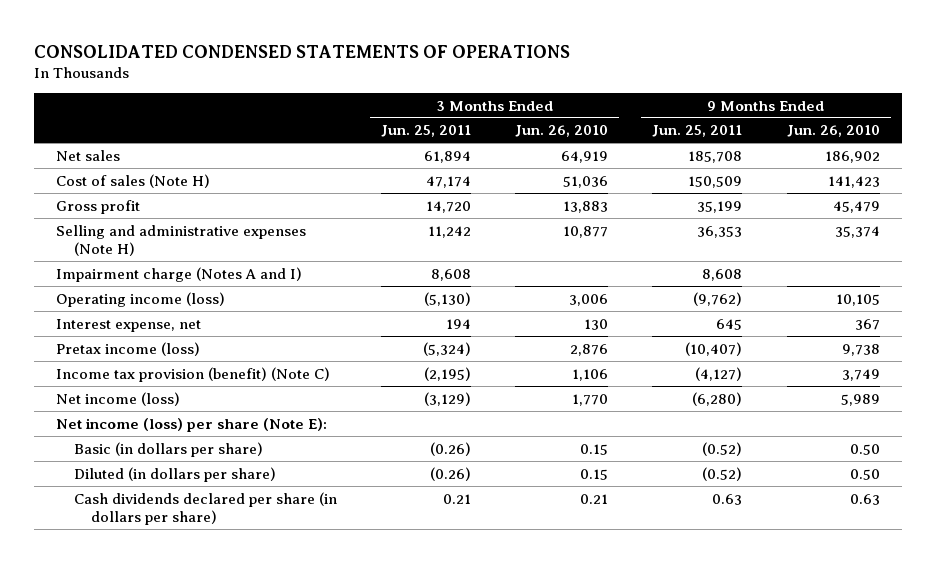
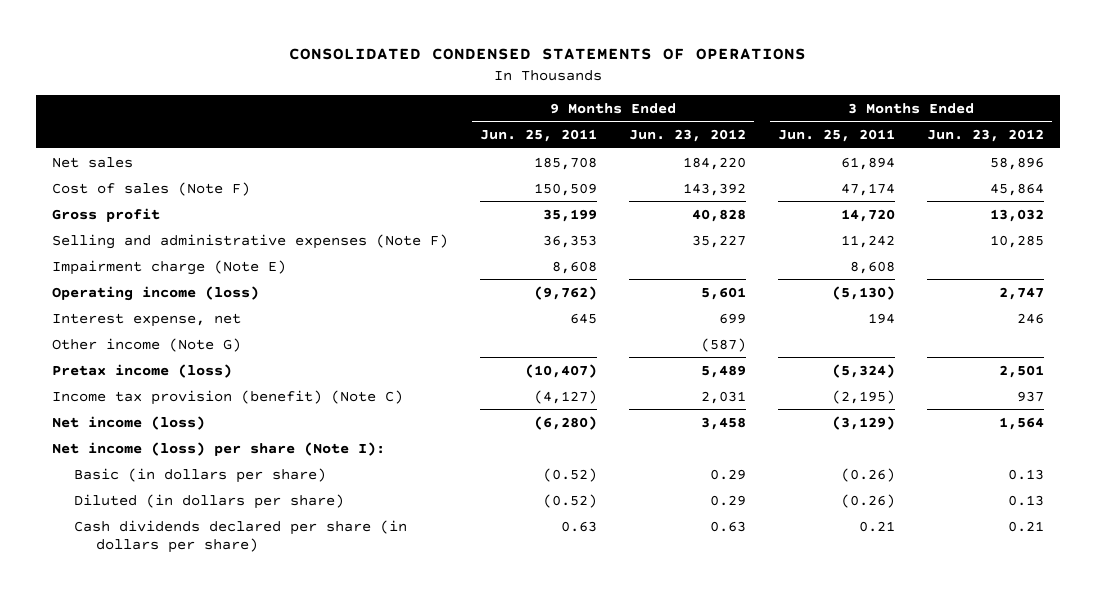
[515,125,609,138] Jun. 26, 2010 -> none
[786,125,880,138] Jun. 26, 2010 -> none
none -> [628,129,746,143] Jun. 23, 2012
none -> [926,129,1044,143] Jun. 23, 2012
[56,173,211,188] Cost of sales (Note H) -> [51,181,250,196] Cost of sales (Note F)
[56,224,307,257] Selling and administrative expenses (Note H) -> [51,233,448,249] Selling and administrative expenses (Note F)
[56,266,303,282] Impairment charge (Notes A and I) -> [51,259,286,275] Impairment charge (Note E)
none -> [51,337,241,352] Other income (Note G)
[56,417,328,432] Net income (loss) per share (Note E): -> [51,441,385,456] Net income (loss) per share (Note I):

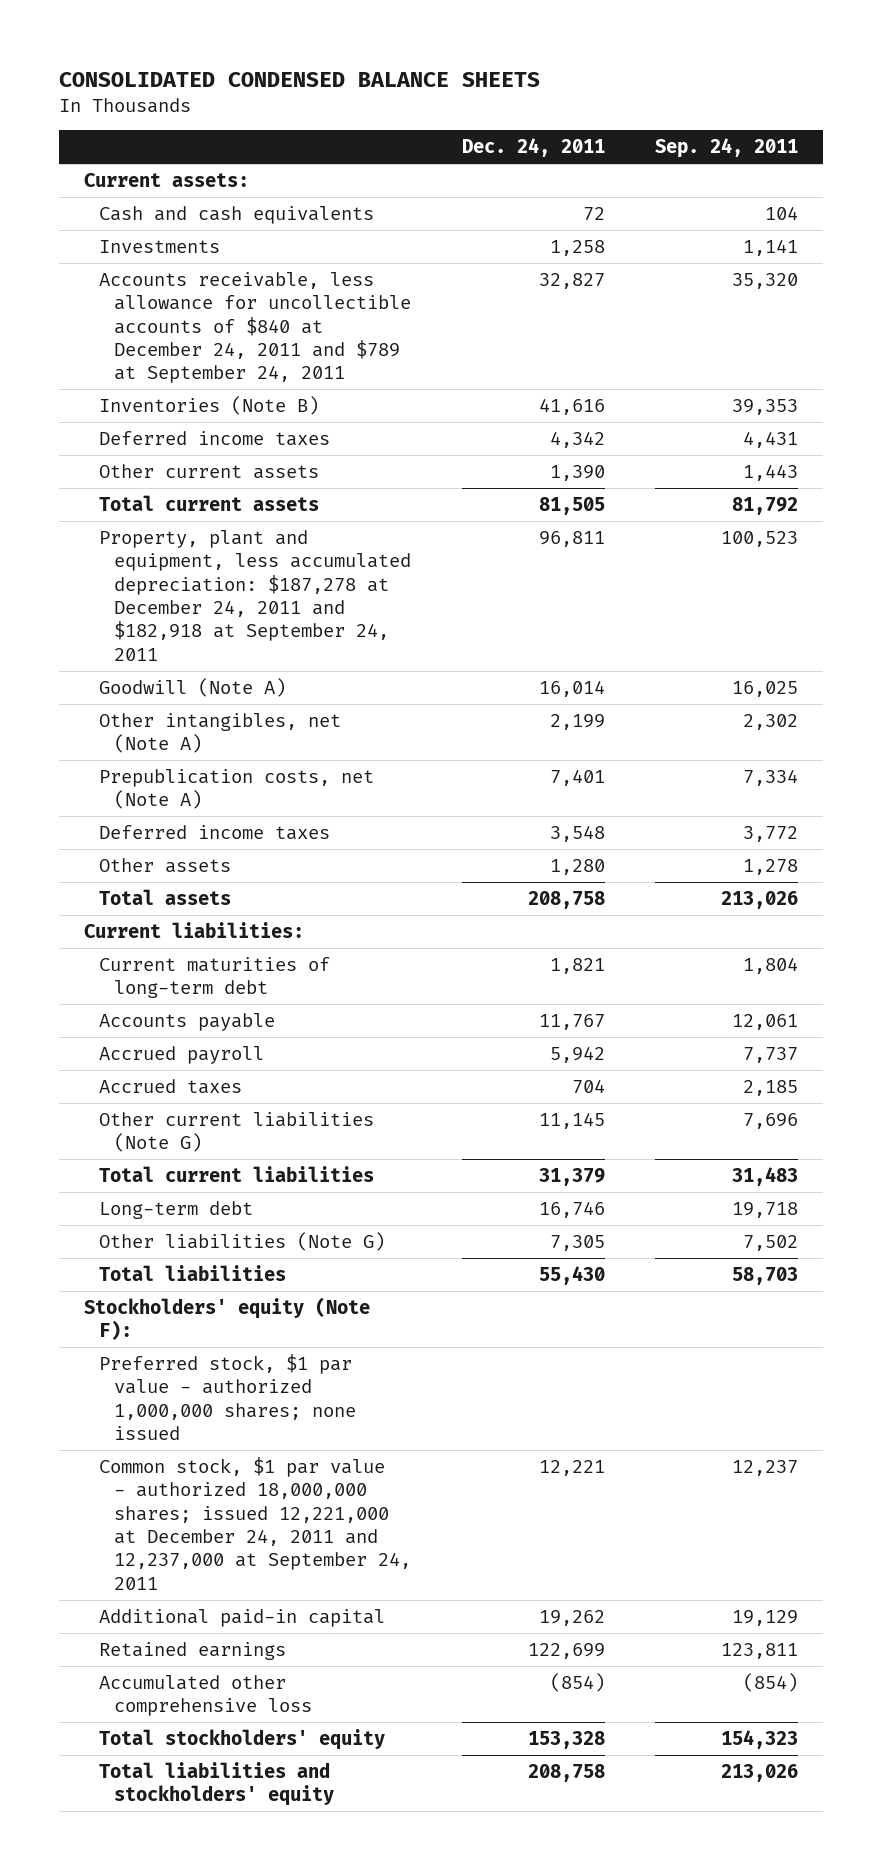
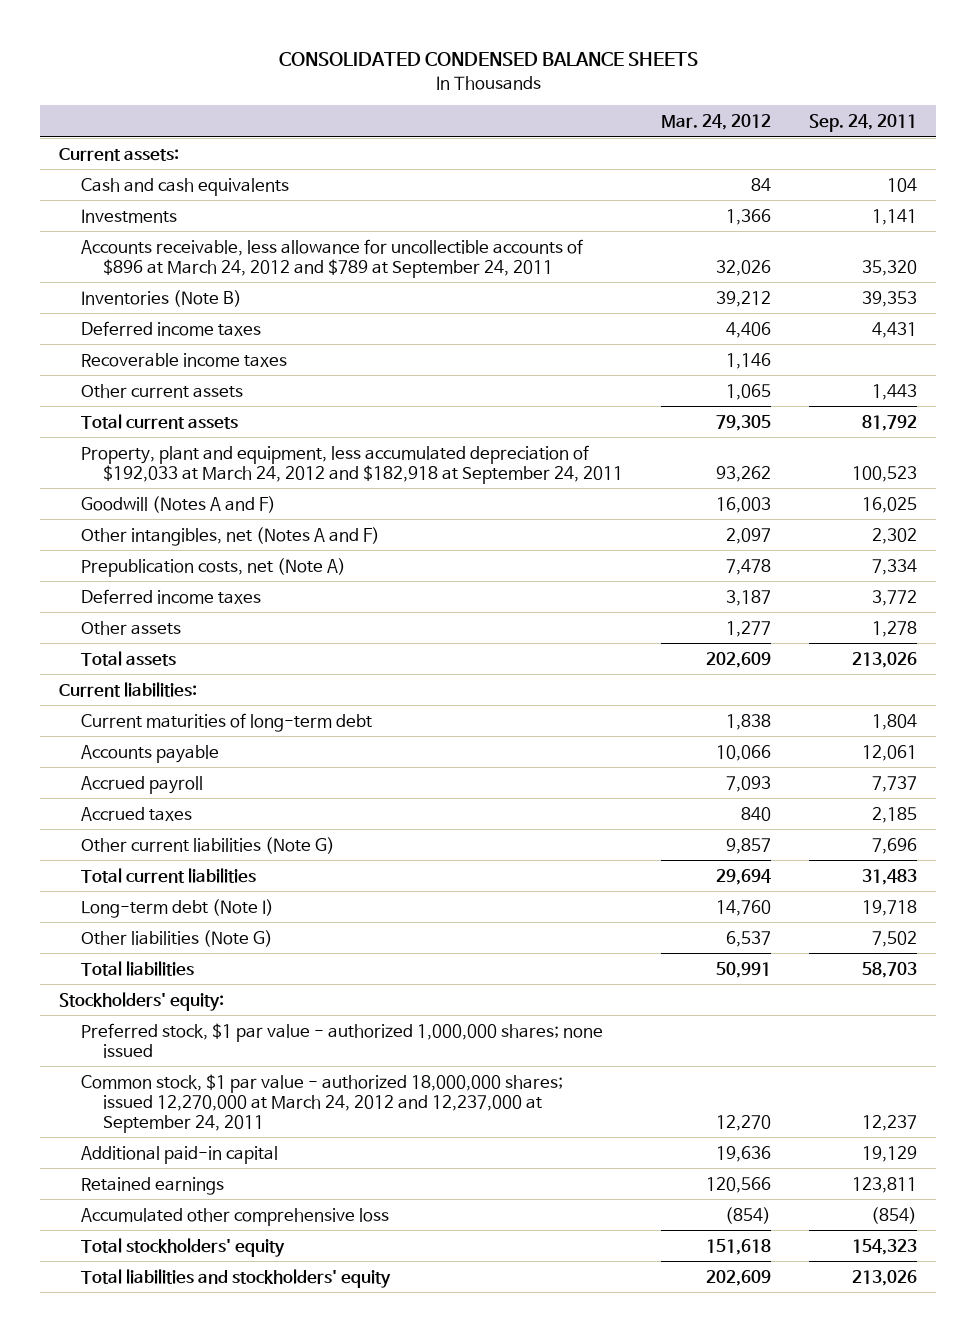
[461,138,605,158] Dec. 24, 2011 -> none
none -> [661,113,772,130] Mar. 24, 2012
[99,271,412,384] Accounts receivable, less allowance for uncollectible accounts of $840 at December 24, 2011 and $789 at September 24, 2011 -> [81,238,584,278] Accounts receivable, less allowance for uncollectible accounts of $896 at March 24, 2012 and $789 at September 24, 2011
none -> [81,352,288,367] Recoverable income taxes
[99,529,412,661] Property, plant and equipment, less accumulated depreciation: $187,278 at December 24, 2011 and $182,918 at September 24, 2011 -> [81,444,624,484] Property, plant and equipment, less accumulated depreciation of $192,033 at March 24, 2012 and $182,918 at September 24, 2011
[99,677,287,697] Goodwill (Note A) -> [81,495,277,513] Goodwill (Notes A and F)
[99,712,342,754] Other intangibles, net (Note A) -> [81,526,381,546] Other intangibles, net (Notes A and F)
[99,1200,254,1219] Long-term debt -> [81,898,275,918] Long-term debt (Note I)
[83,1296,370,1341] Stockholders' equity (Note F): -> [58,991,224,1011] Stockholders' equity:
[99,1456,412,1590] Common stock, $1 par value - authorized 18,000,000 shares; issued 12,221,000 at December 24, 2011 and 12,237,000 at September 24, 2011 -> [81,1073,564,1133] Common stock, $1 par value - authorized 18,000,000 shares; issued 12,270,000 at March 24, 2012 and 12,237,000 at September 24, 2011

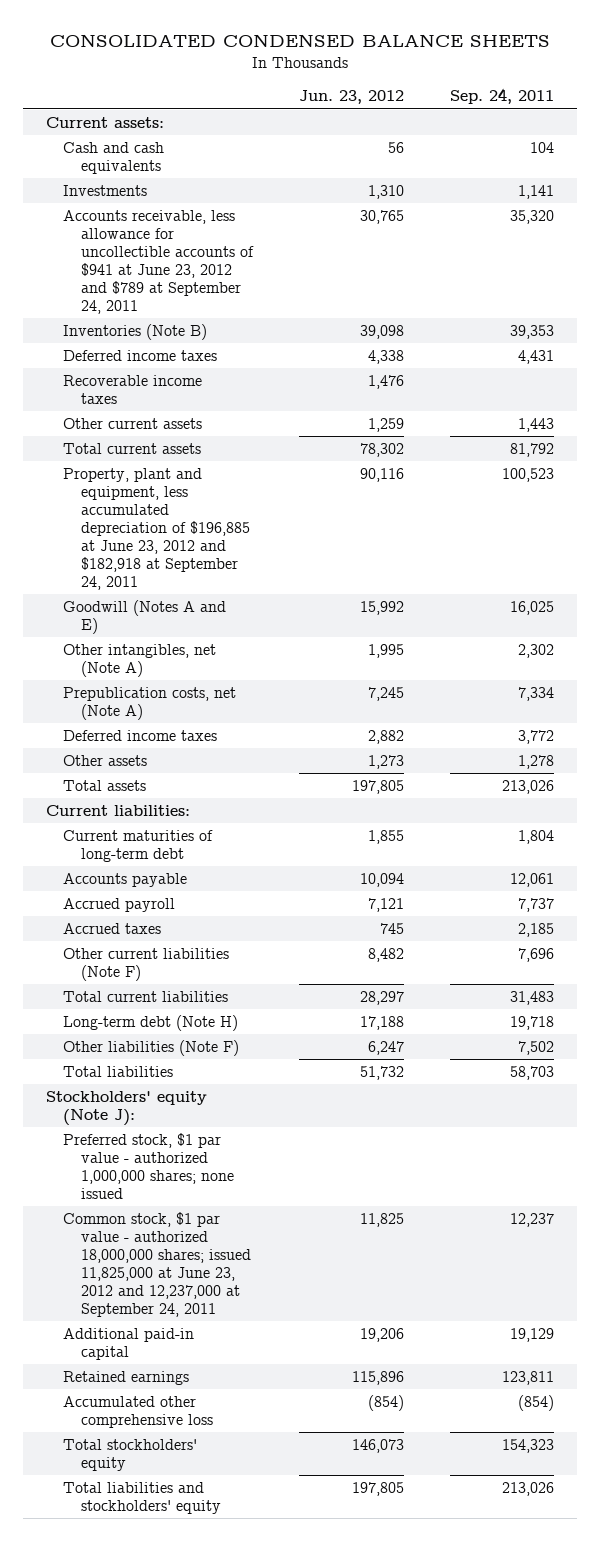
[661,113,772,130] Mar. 24, 2012 -> none
none -> [298,90,404,105] Jun. 23, 2012
[81,238,584,278] Accounts receivable, less allowance for uncollectible accounts of $896 at March 24, 2012 and $789 at September 24, 2011 -> [63,209,254,314] Accounts receivable, less allowance for uncollectible accounts of $941 at June 23, 2012 and $789 at September 24, 2011
[81,444,624,484] Property, plant and equipment, less accumulated depreciation of $192,033 at March 24, 2012 and $182,918 at September 24, 2011 -> [63,467,250,590] Property, plant and equipment, less accumulated depreciation of $196,885 at June 23, 2012 and $182,918 at September 24, 2011
[81,495,277,513] Goodwill (Notes A and F) -> [63,599,227,634] Goodwill (Notes A and E)
[81,526,381,546] Other intangibles, net (Notes A and F) -> [63,643,217,677] Other intangibles, net (Note A)
[81,836,336,854] Other current liabilities (Note G) -> [63,947,230,981] Other current liabilities (Note F)
[81,898,275,918] Long-term debt (Note I) -> [63,1014,239,1031] Long-term debt (Note H)
[81,929,274,947] Other liabilities (Note G) -> [63,1039,240,1056] Other liabilities (Note F)
[58,991,224,1011] Stockholders' equity: -> [46,1090,208,1126] Stockholders' equity (Note J):
[81,1073,564,1133] Common stock, $1 par value - authorized 18,000,000 shares; issued 12,270,000 at March 24, 2012 and 12,237,000 at September 24, 2011 -> [63,1211,251,1317] Common stock, $1 par value - authorized 18,000,000 shares; issued 11,825,000 at June 23, 2012 and 12,237,000 at September 24, 2011

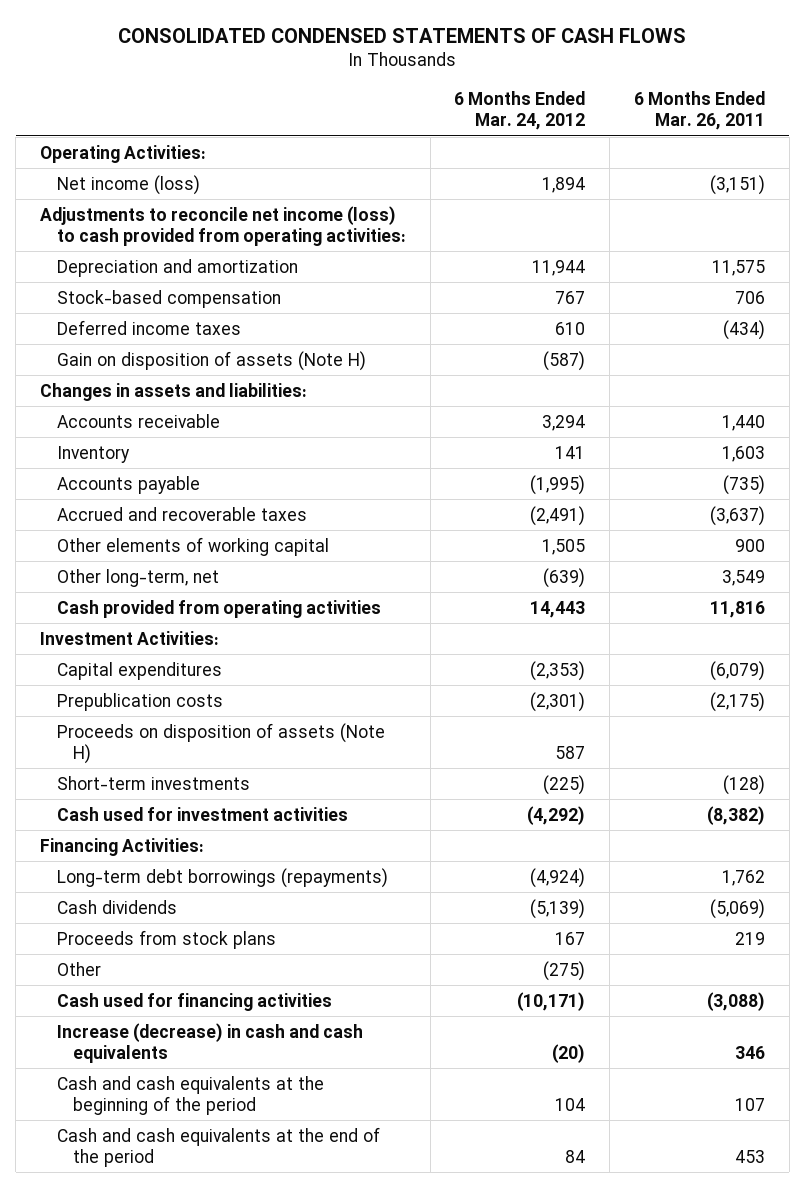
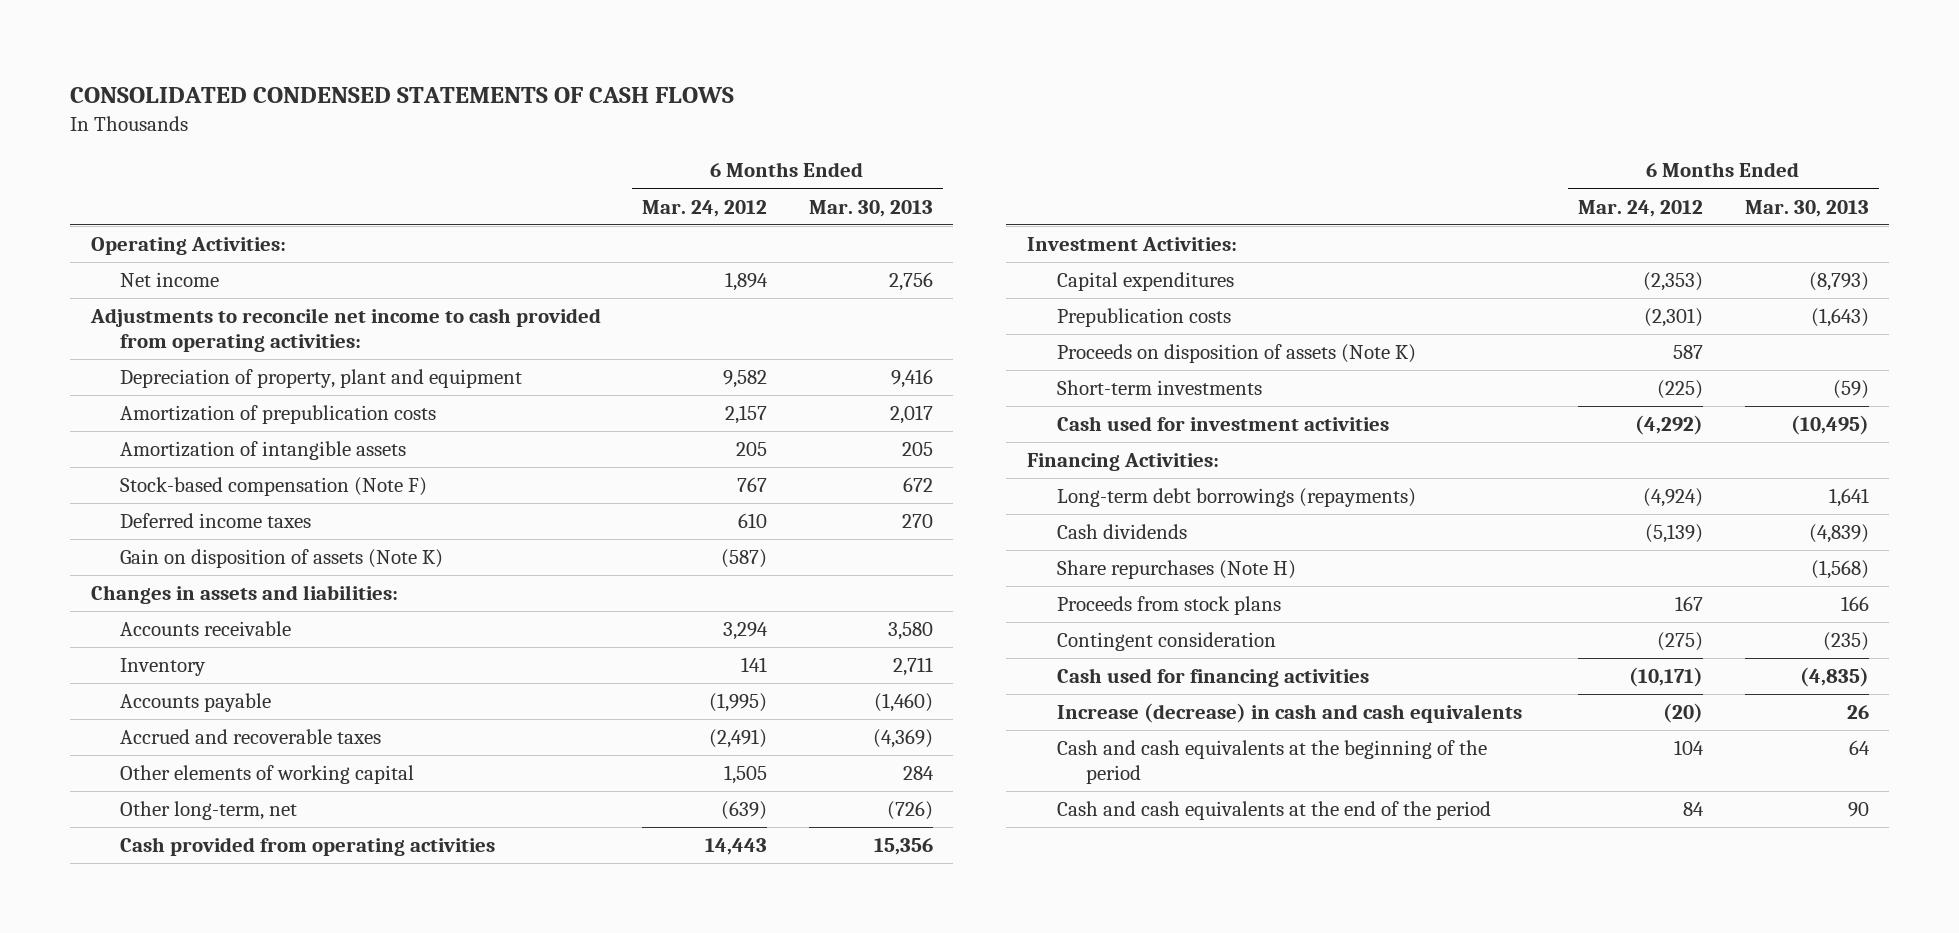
[633,91,765,131] 6 Months Ended Mar. 26, 2011 -> none
none -> [808,199,933,217] Mar. 30, 2013
[56,258,298,277] Depreciation and amortization -> none
[56,174,200,195] Net income (loss) -> [120,272,220,288] Net income
[40,205,406,246] Adjustments to reconcile net income (loss) to cash provided from operating activities: -> [89,308,601,352] Adjustments to reconcile net income to cash provided from operating activities:
none -> [120,369,523,389] Depreciation of property, plant and equipment
none -> [120,405,437,425] Amortization of prepublication costs
none -> [120,441,407,461] Amortization of intangible assets
[56,289,281,308] Stock-based compensation -> [120,477,428,497] Stock-based compensation (Note F)
[56,350,366,371] Gain on disposition of assets (Note H) -> [120,549,444,569] Gain on disposition of assets (Note K)
[56,722,385,764] Proceeds on disposition of assets (Note H) -> [1056,344,1416,364] Proceeds on disposition of assets (Note K)
none -> [1056,560,1296,580] Share repurchases (Note H)
[56,961,101,976] Other -> [1056,632,1276,652] Contingent consideration

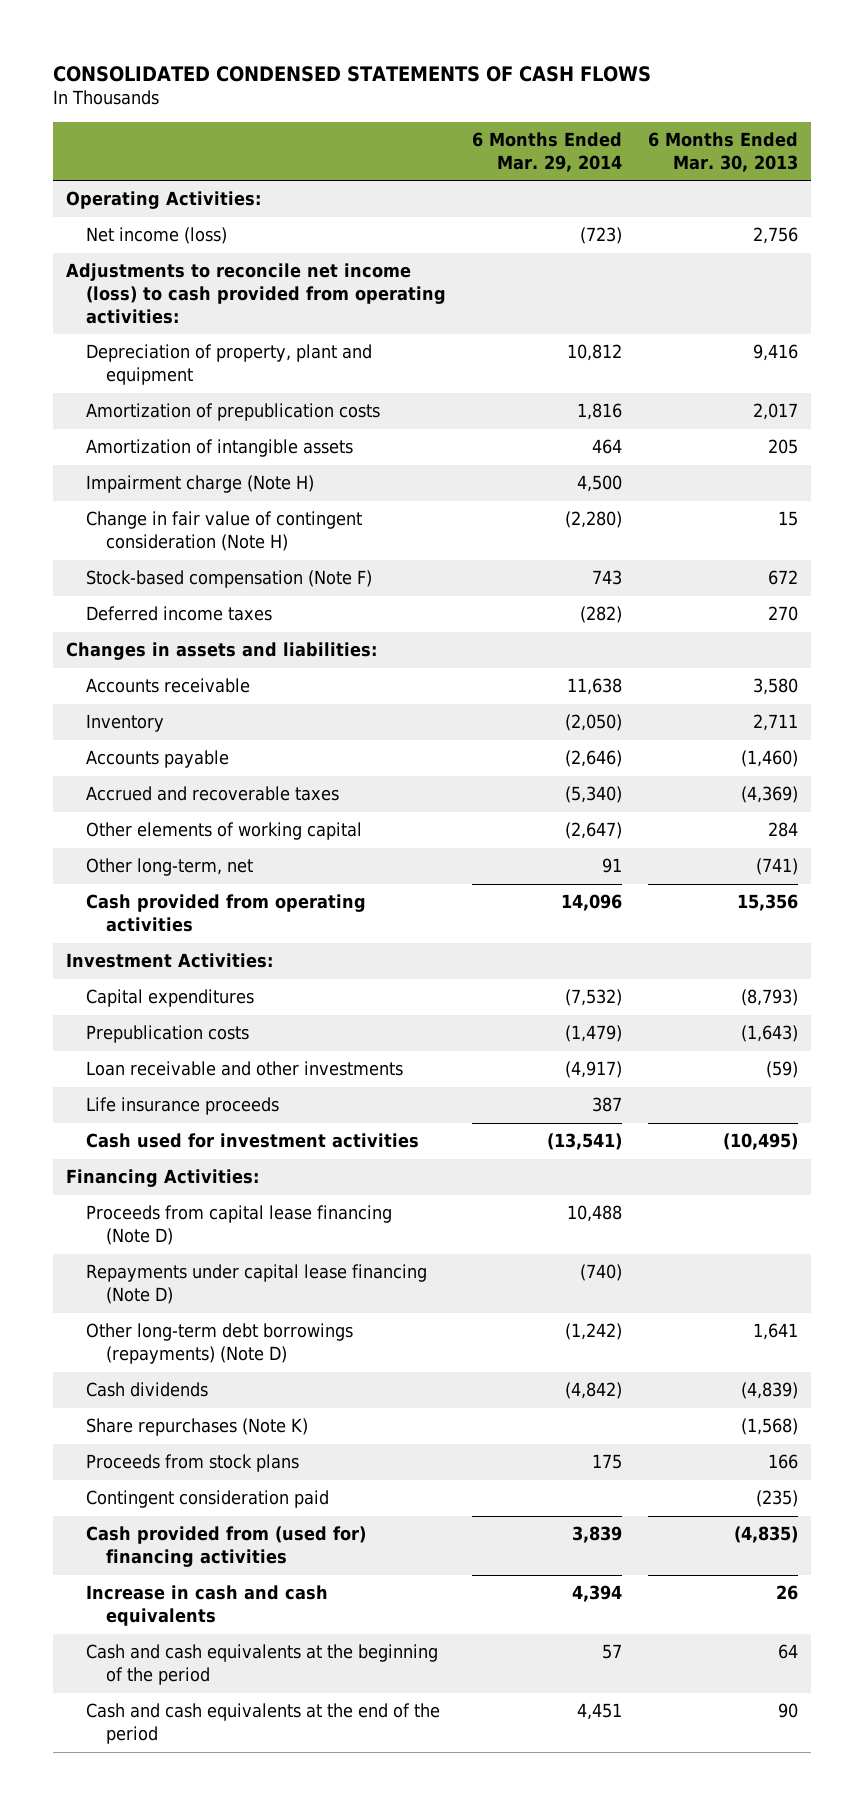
[642,199,768,217] Mar. 24, 2012 -> none
none -> [471,131,622,172] 6 Months Ended Mar. 29, 2014
[120,272,220,288] Net income -> [86,227,228,245] Net income (loss)
[89,308,601,352] Adjustments to reconcile net income to cash provided from operating activities: -> [66,263,447,324] Adjustments to reconcile net income (loss) to cash provided from operating activities:
none -> [86,475,315,494] Impairment charge (Note H)
none -> [86,511,363,552] Change in fair value of contingent consideration (Note H)
[120,549,444,569] Gain on disposition of assets (Note K) -> none
[886,801,933,821] (726) -> [755,858,798,876] (741)
[1056,344,1416,364] Proceeds on disposition of assets (Note K) -> none
[1056,380,1262,396] Short-term investments -> none
none -> [86,1061,404,1077] Loan receivable and other investments
none -> [86,1097,280,1116] Life insurance proceeds
none -> [86,1205,393,1246] Proceeds from capital lease financing (Note D)
none -> [86,1264,428,1305] Repayments under capital lease financing (Note D)
[1056,488,1416,508] Long-term debt borrowings (repayments) -> [86,1323,354,1365] Other long-term debt borrowings (repayments) (Note D)
[1056,560,1296,580] Share repurchases (Note H) -> [86,1418,309,1437] Share repurchases (Note K)
[1056,632,1276,652] Contingent consideration -> [86,1490,330,1509] Contingent consideration paid
[1056,668,1369,688] Cash used for financing activities -> [86,1526,367,1568] Cash provided from (used for) financing activities
[1056,703,1522,724] Increase (decrease) in cash and cash equivalents -> [86,1585,329,1627] Increase in cash and cash equivalents

